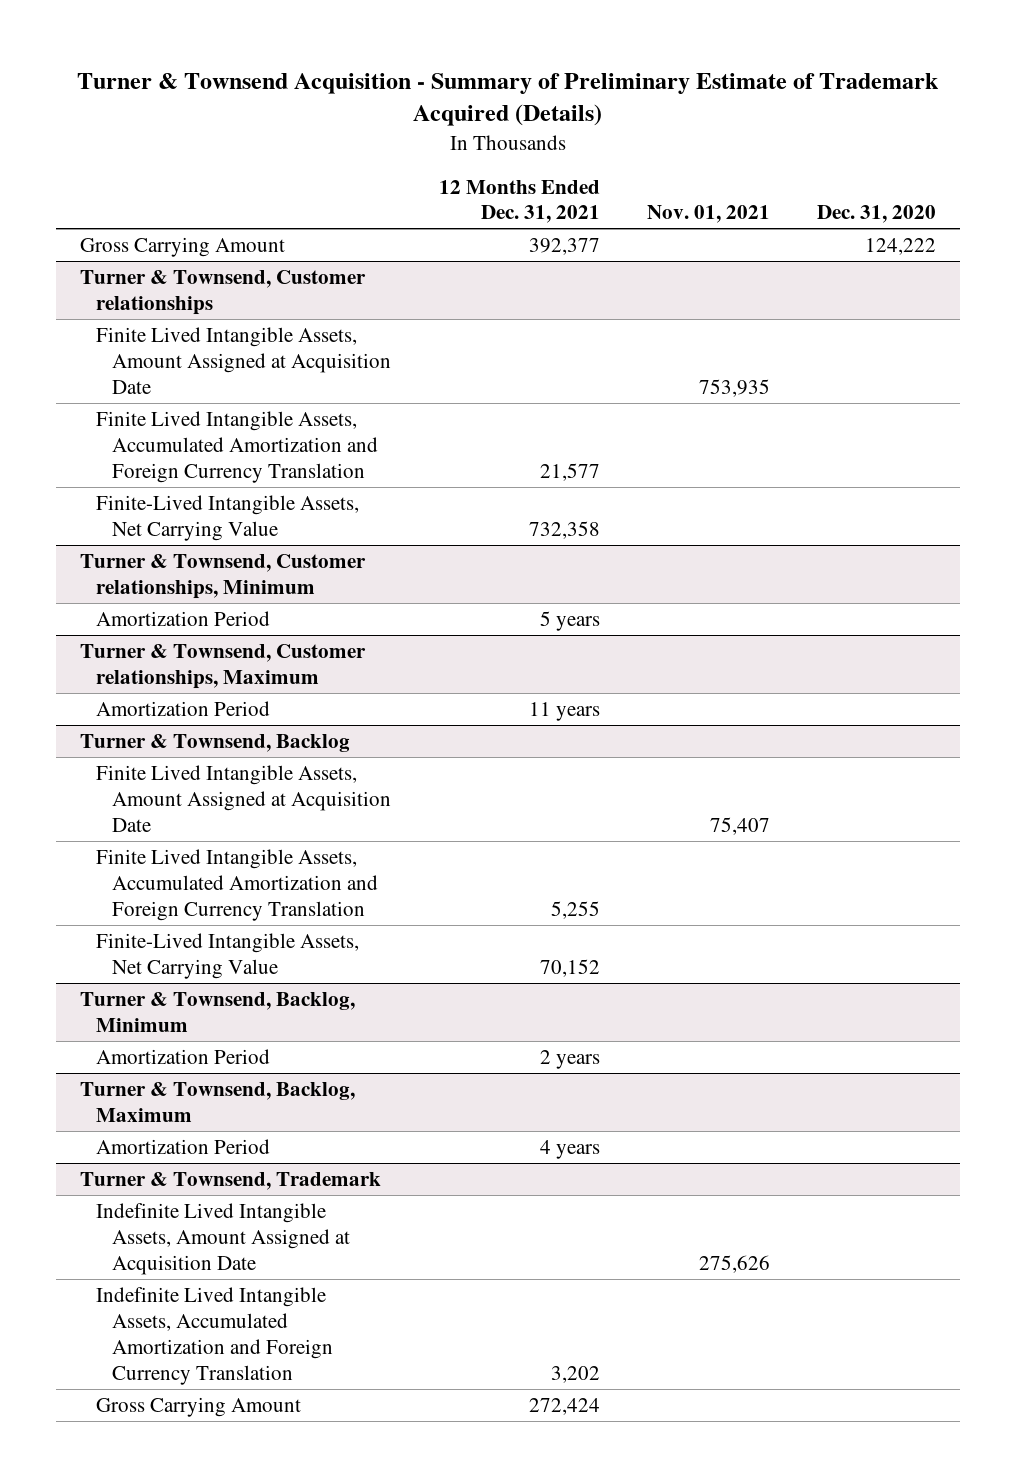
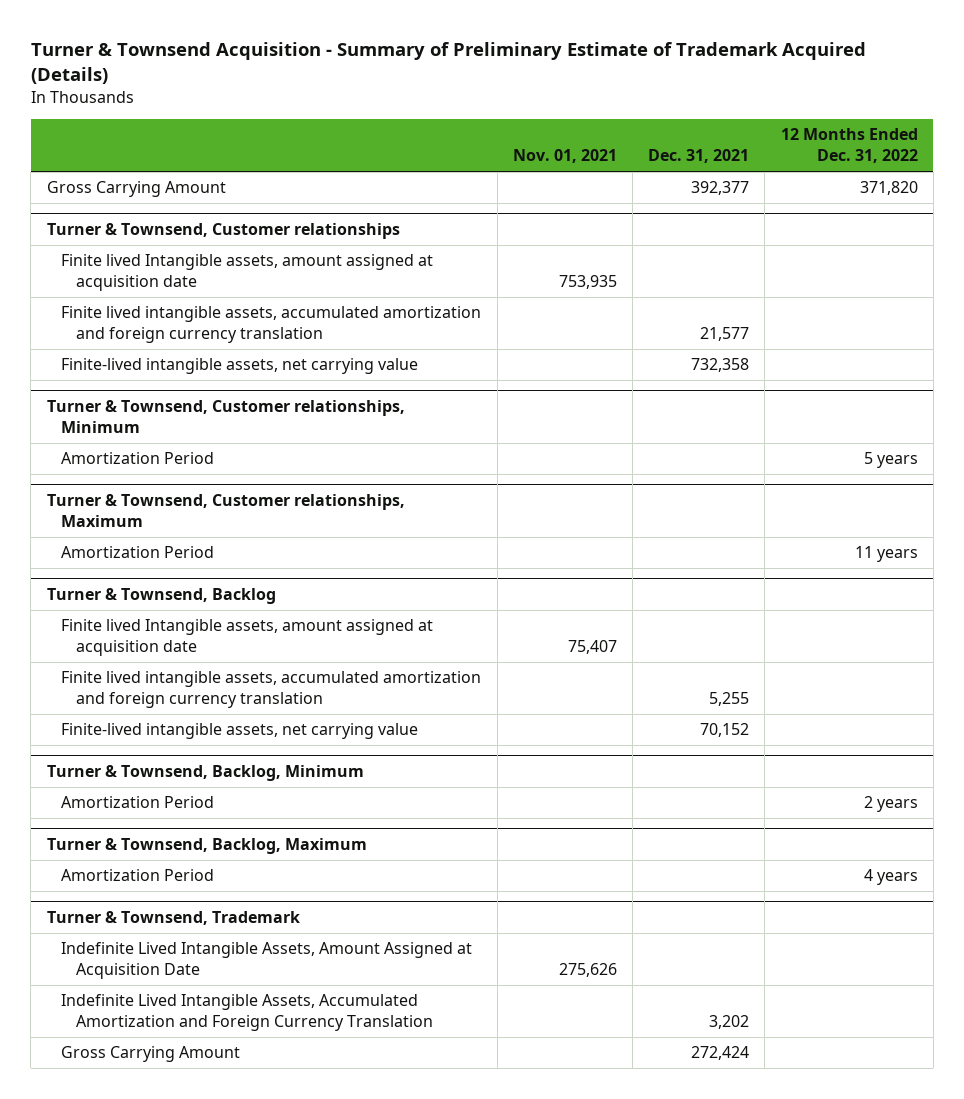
[438,179,600,224] 12 Months Ended Dec. 31, 2021 -> none
[817,205,937,224] Dec. 31, 2020 -> none
none -> [648,149,750,164] Dec. 31, 2021
none -> [780,128,918,164] 12 Months Ended Dec. 31, 2022
[96,326,392,394] Finite Lived Intangible Assets, Amount Assigned at Acquisition Date -> [61,254,434,292] Finite lived Intangible assets, amount assigned at acquisition date
[96,410,379,483] Finite Lived Intangible Assets, Accumulated Amortization and Foreign Currency Translation -> [61,306,482,344] Finite lived intangible assets, accumulated amortization and foreign currency translation
[96,494,360,541] Finite-Lived Intangible Assets, Net Carrying Value -> [61,358,419,375] Finite-lived intangible assets, net carrying value
[96,764,392,832] Finite Lived Intangible Assets, Amount Assigned at Acquisition Date -> [61,619,434,657] Finite lived Intangible assets, amount assigned at acquisition date
[96,848,379,921] Finite Lived Intangible Assets, Accumulated Amortization and Foreign Currency Translation -> [61,671,482,709] Finite lived intangible assets, accumulated amortization and foreign currency translation
[96,932,360,979] Finite-Lived Intangible Assets, Net Carrying Value -> [61,723,419,740] Finite-lived intangible assets, net carrying value

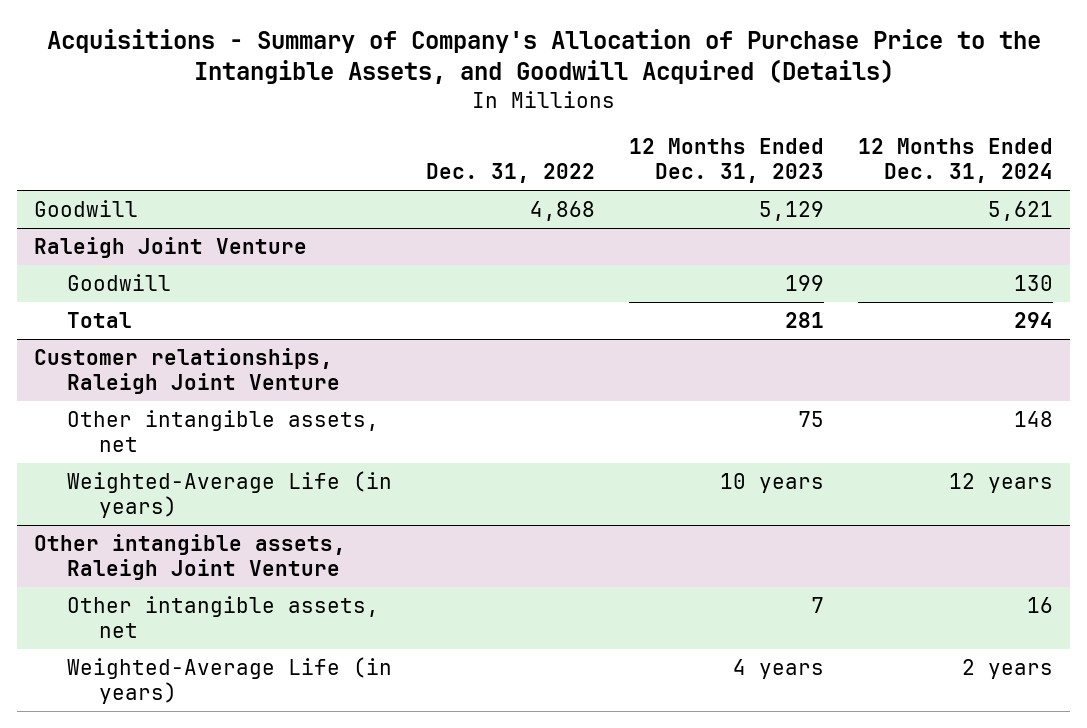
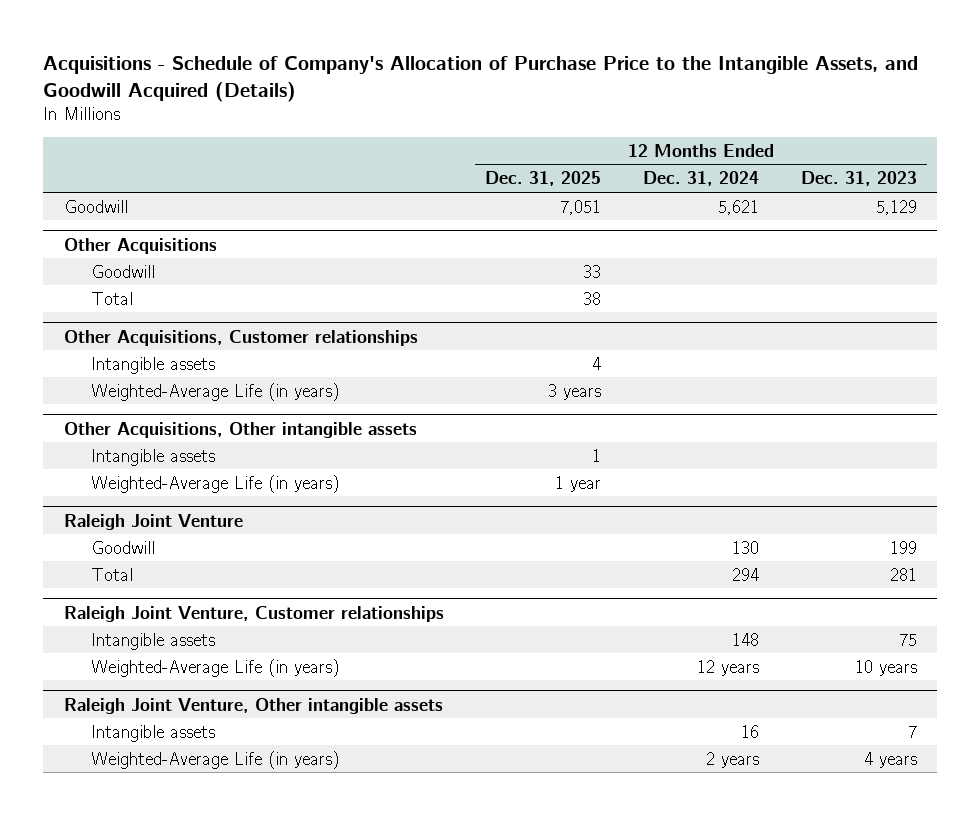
[46,28,1041,85] Acquisitions - Summary of Company's Allocation of Purchase Price to the Intangible Assets, and Goodwill Acquired (Details) -> [43,55,919,102] Acquisitions - Schedule of Company's Allocation of Purchase Price to the Intangible Assets, and Goodwill Acquired (Details)
[425,163,595,184] Dec. 31, 2022 -> none
none -> [485,171,602,187] Dec. 31, 2025
none -> [63,237,217,254] Other Acquisitions
none -> [91,264,156,278] Goodwill
none -> [91,291,134,305] Total
none -> [63,329,418,346] Other Acquisitions, Customer relationships
none -> [91,356,216,374] Intangible assets
none -> [91,382,340,401] Weighted-Average Life (in years)
none -> [63,421,417,438] Other Acquisitions, Other intangible assets
none -> [91,448,216,466] Intangible assets
none -> [91,474,340,493] Weighted-Average Life (in years)
[34,347,340,394] Customer relationships, Raleigh Joint Venture -> [63,605,444,622] Raleigh Joint Venture, Customer relationships
[66,409,379,452] Other intangible assets, net -> [91,632,216,650] Intangible assets
[34,533,347,580] Other intangible assets, Raleigh Joint Venture -> [63,697,443,714] Raleigh Joint Venture, Other intangible assets
[66,595,379,638] Other intangible assets, net -> [91,724,216,742] Intangible assets

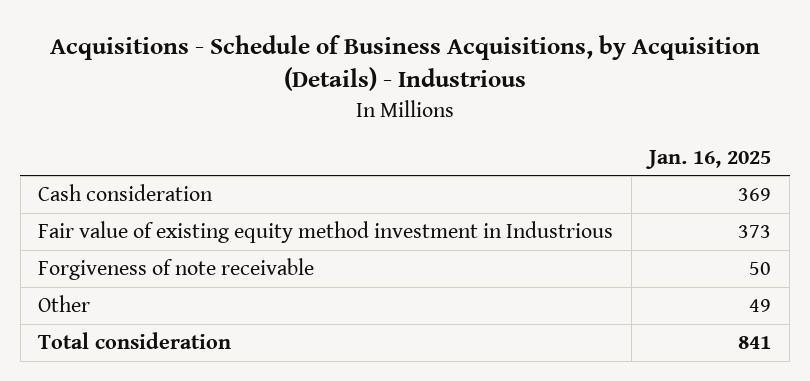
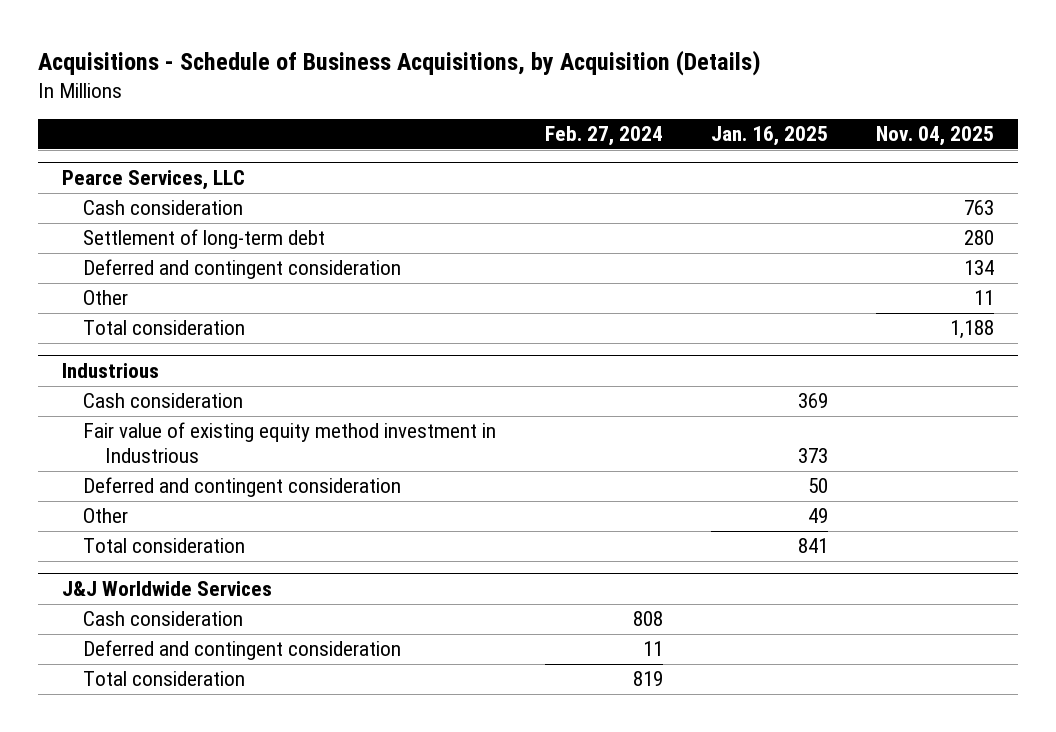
[49,34,760,92] Acquisitions - Schedule of Business Acquisitions, by Acquisition (Details) - Industrious -> [37,50,761,77] Acquisitions - Schedule of Business Acquisitions, by Acquisition (Details)
none -> [544,126,663,147] Feb. 27, 2024
none -> [876,126,995,147] Nov. 04, 2025
none -> [61,169,245,190] Pearce Services, LLC
none -> [83,200,244,216] Cash consideration
none -> [83,229,326,250] Settlement of long-term debt
none -> [83,259,402,280] Deferred and contingent consideration
none -> [83,290,129,306] Other
none -> [83,320,246,336] Total consideration
none -> [61,362,159,378] Industrious
[38,258,315,281] Forgiveness of note receivable -> [83,477,402,498] Deferred and contingent consideration
none -> [61,580,272,596] J&J Worldwide Services
none -> [83,611,244,627] Cash consideration
none -> [83,640,402,661] Deferred and contingent consideration
none -> [83,671,246,687] Total consideration

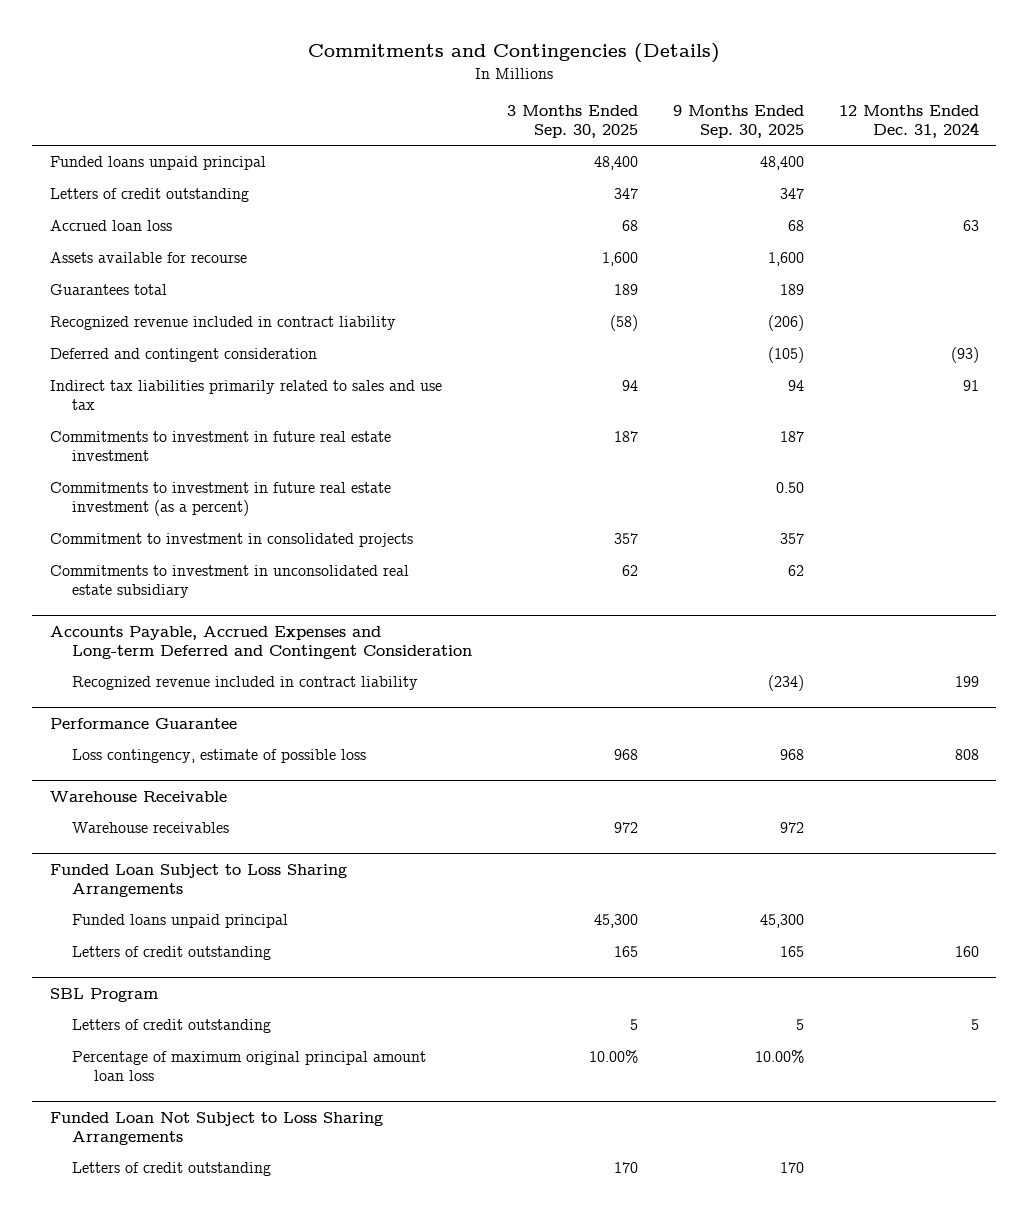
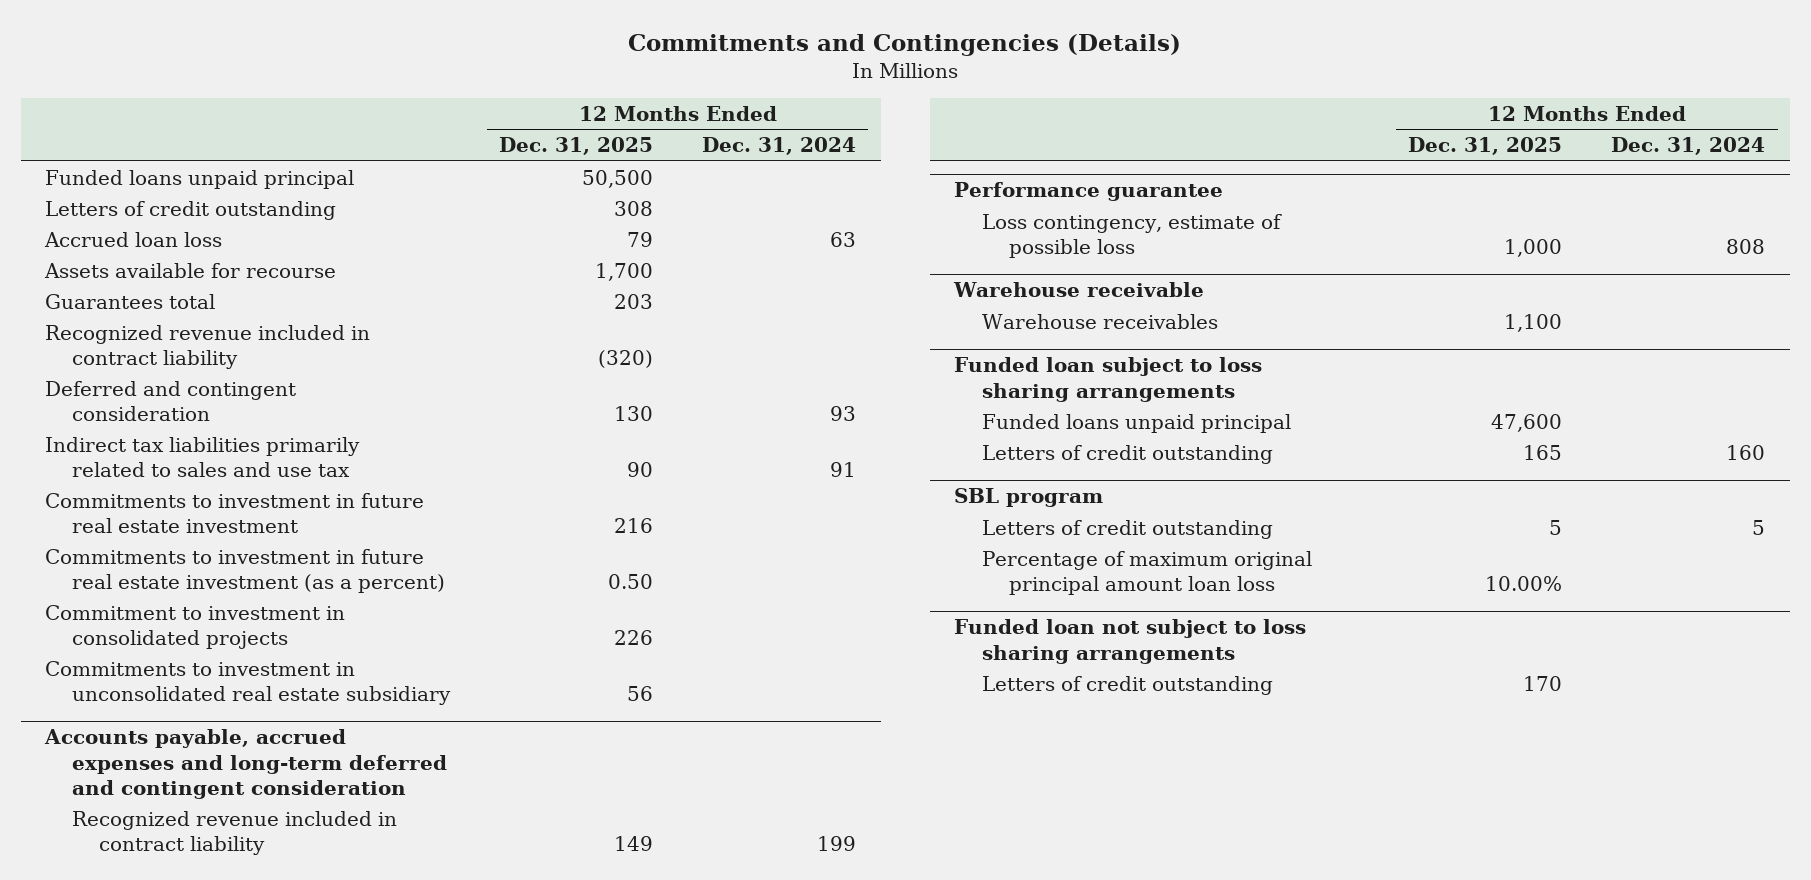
[506,105,638,139] 3 Months Ended Sep. 30, 2025 -> none
[672,105,804,139] 9 Months Ended Sep. 30, 2025 -> none
none -> [499,137,654,156] Dec. 31, 2025
[950,347,979,364] (93) -> [830,406,857,422] 93
[49,625,472,659] Accounts Payable, Accrued Expenses and Long-term Deferred and Contingent Consideration -> [44,729,448,799] Accounts payable, accrued expenses and long-term deferred and contingent consideration
[49,717,237,729] Performance Guarantee -> [954,182,1224,202] Performance guarantee
[49,790,227,802] Warehouse Receivable -> [953,282,1205,298] Warehouse receivable
[49,863,347,897] Funded Loan Subject to Loss Sharing Arrangements -> [954,357,1263,402] Funded loan subject to loss sharing arrangements
[49,987,158,1002] SBL Program -> [954,488,1104,508] SBL program
[49,1111,383,1145] Funded Loan Not Subject to Loss Sharing Arrangements -> [954,619,1307,664] Funded loan not subject to loss sharing arrangements

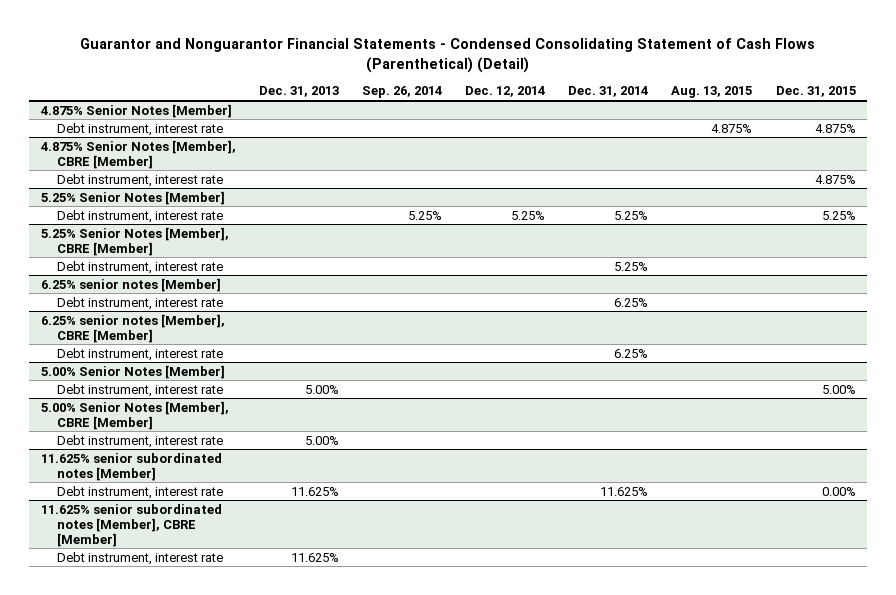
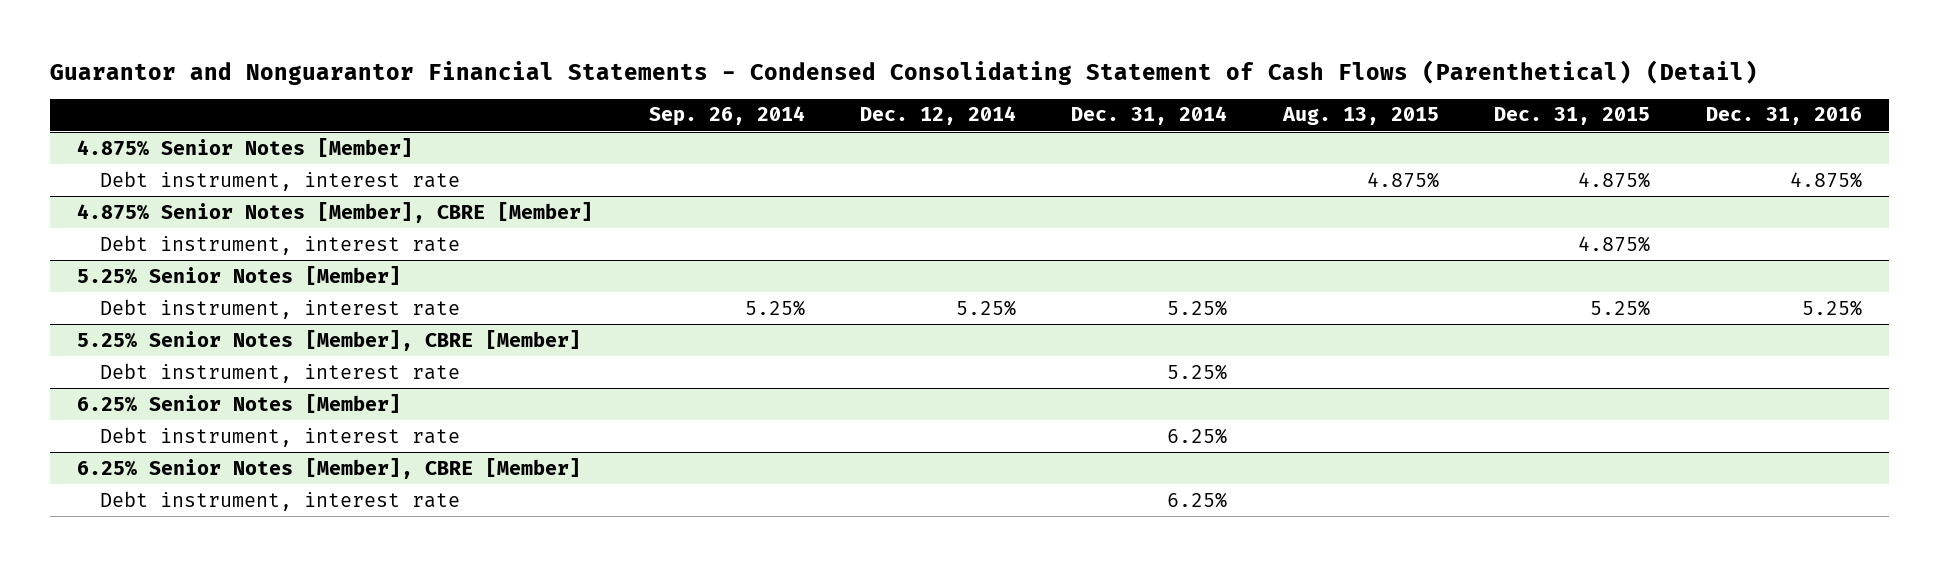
[258,86,339,98] Dec. 31, 2013 -> none
none -> [1705,107,1862,126] Dec. 31, 2016
[40,277,221,292] 6.25% senior notes [Member] -> [77,393,402,413] 6.25% Senior Notes [Member]
[40,313,225,343] 6.25% senior notes [Member], CBRE [Member] -> [77,457,582,479] 6.25% Senior Notes [Member], CBRE [Member]
[40,364,225,379] 5.00% Senior Notes [Member] -> none
[56,383,223,397] Debt instrument, interest rate -> none
[40,400,229,430] 5.00% Senior Notes [Member], CBRE [Member] -> none
[56,434,223,448] Debt instrument, interest rate -> none
[40,452,222,481] 11.625% senior subordinated notes [Member] -> none
[56,485,223,499] Debt instrument, interest rate -> none
[40,503,222,547] 11.625% senior subordinated notes [Member], CBRE [Member] -> none
[56,551,223,565] Debt instrument, interest rate -> none

